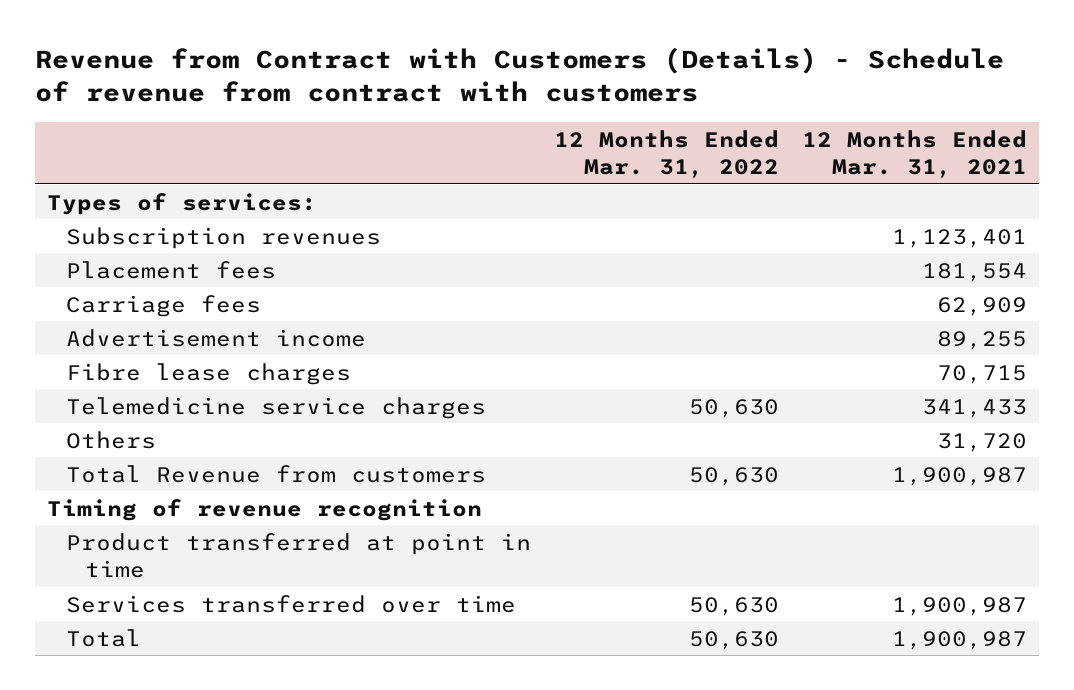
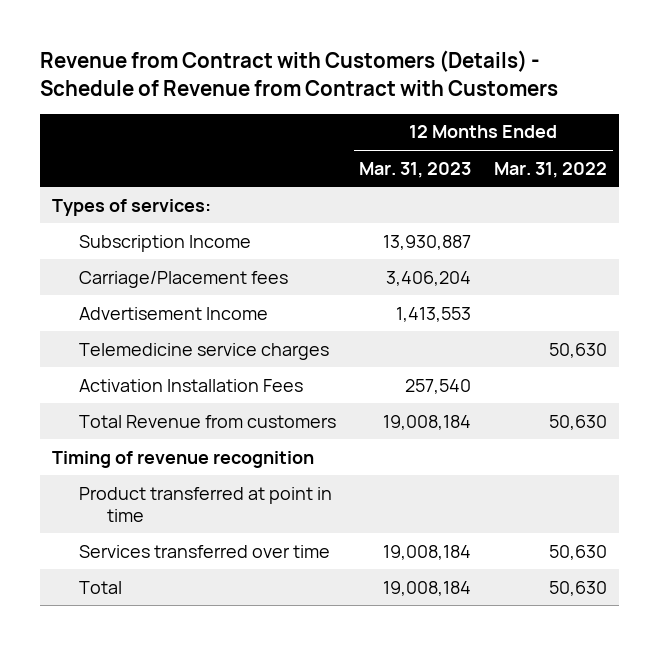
[35,47,1005,102] Revenue from Contract with Customers (Details) - Schedule of revenue from contract with customers -> [40,50,559,96] Revenue from Contract with Customers (Details) - Schedule of Revenue from Contract with Customers
[802,129,1028,178] 12 Months Ended Mar. 31, 2021 -> none
none -> [359,161,472,178] Mar. 31, 2023
[65,260,276,279] Placement fees -> none
[65,362,351,385] Fibre lease charges -> none
[65,226,381,249] Subscription revenues -> [79,234,252,252] Subscription Income
[65,294,261,317] Carriage fees -> [79,270,289,288] Carriage/Placement fees
[65,328,366,347] Advertisement income -> [79,306,269,320] Advertisement Income
[65,430,156,449] Others -> none
none -> [79,378,304,392] Activation Installation Fees

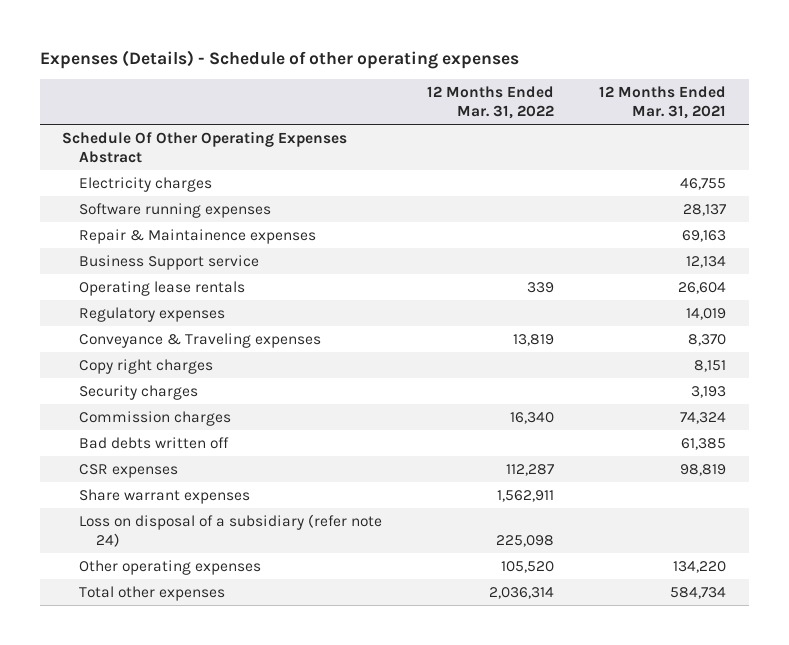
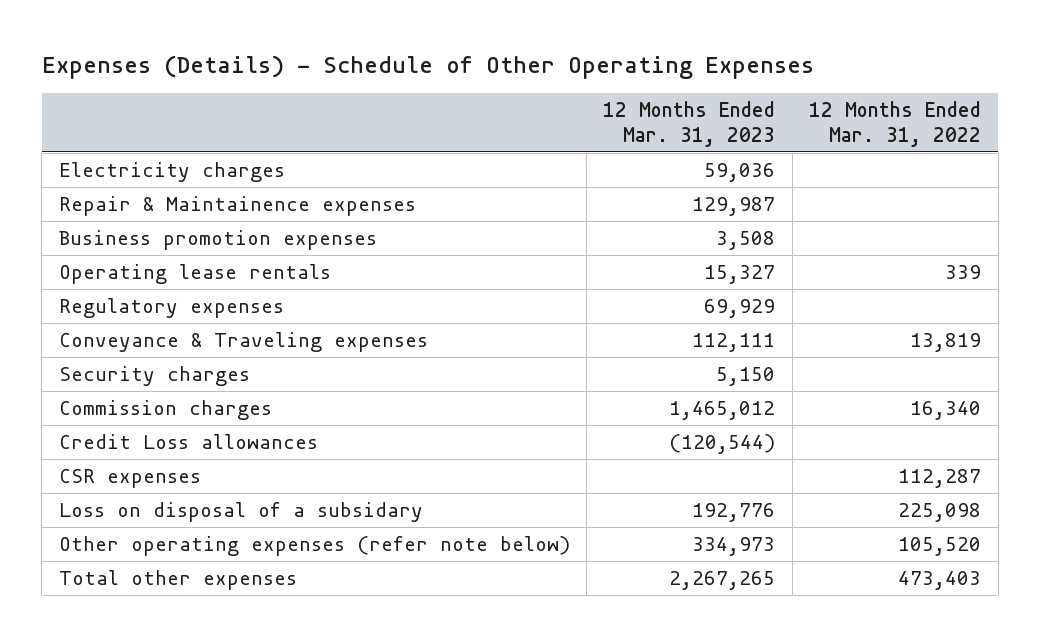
[39,49,519,69] Expenses (Details) - Schedule of other operating expenses -> [41,55,814,80] Expenses (Details) - Schedule of Other Operating Expenses
[599,85,727,120] 12 Months Ended Mar. 31, 2021 -> none
none -> [603,101,776,148] 12 Months Ended Mar. 31, 2023
[62,130,348,164] Schedule Of Other Operating Expenses Abstract -> none
[79,202,272,218] Software running expenses -> none
[79,254,260,270] Business Support service -> none
none -> [58,229,377,250] Business promotion expenses
[79,358,214,374] Copy right charges -> none
[79,436,230,449] Bad debts written off -> none
none -> [58,433,318,449] Credit Loss allowances
[79,488,251,504] Share warrant expenses -> none
[79,513,383,548] Loss on disposal of a subsidiary (refer note 24) -> [58,501,423,522] Loss on disposal of a subsidary
[79,559,262,575] Other operating expenses -> [58,535,570,556] Other operating expenses (refer note below)
[489,586,555,599] 2,036,314 -> [898,570,982,590] 473,403

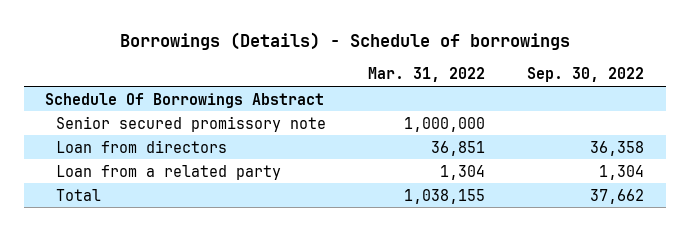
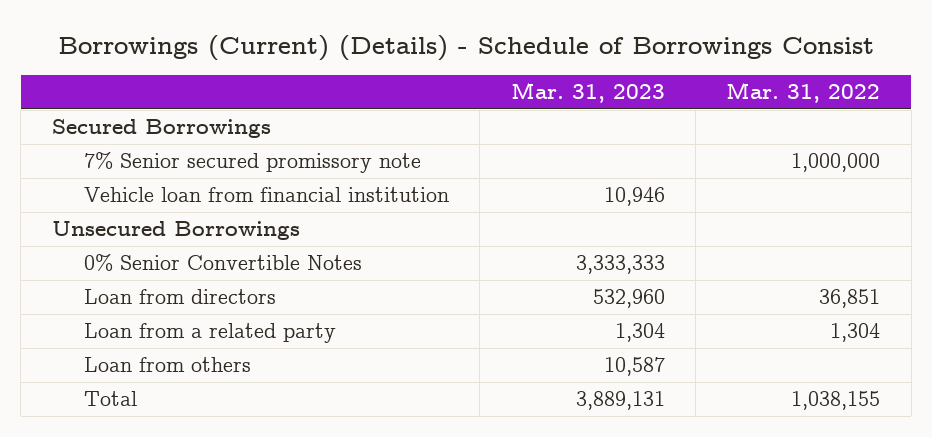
[119,31,570,50] Borrowings (Details) - Schedule of borrowings -> [58,34,875,61] Borrowings (Current) (Details) - Schedule of Borrowings Consist
[527,67,645,83] Sep. 30, 2022 -> none
none -> [510,82,665,104] Mar. 31, 2023
[45,92,325,108] Schedule Of Borrowings Abstract -> none
none -> [51,119,271,139] Secured Borrowings
[55,115,326,132] Senior secured promissory note -> [83,151,421,174] 7% Senior secured promissory note
none -> [83,187,449,203] Vehicle loan from financial institution
none -> [51,221,300,241] Unsecured Borrowings
none -> [83,253,362,272] 0% Senior Convertible Notes
none -> [83,357,251,373] Loan from others

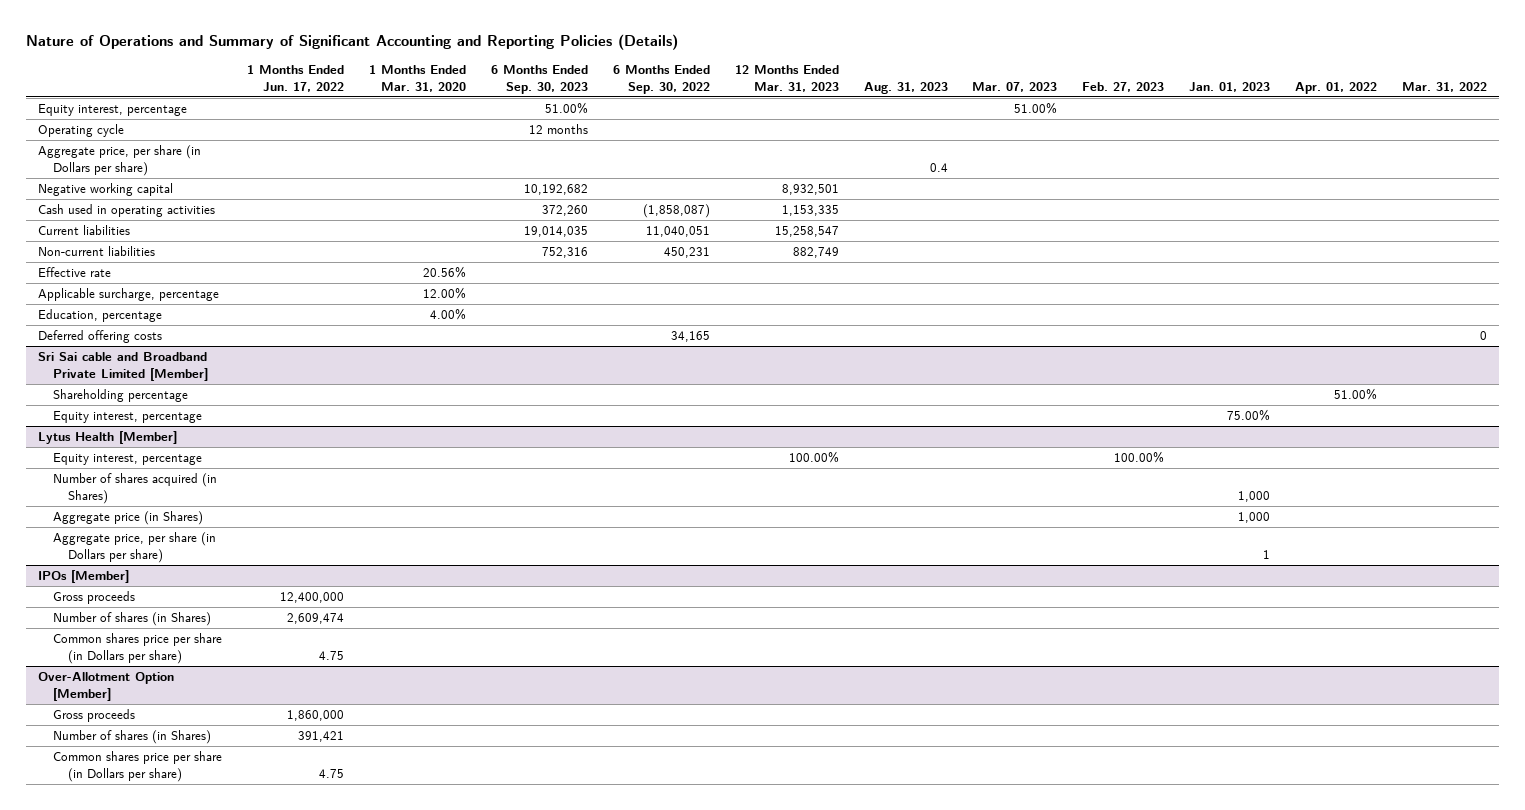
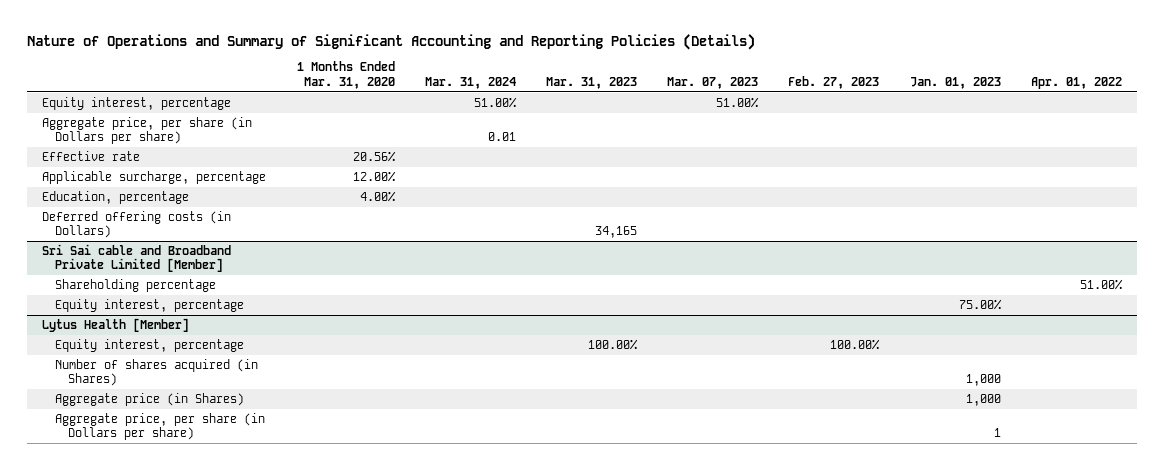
[247,65,345,92] 1 Months Ended Jun. 17, 2022 -> none
[490,65,588,94] 6 Months Ended Sep. 30, 2023 -> none
[612,65,710,94] 6 Months Ended Sep. 30, 2022 -> none
[734,65,839,92] 12 Months Ended Mar. 31, 2023 -> none
[863,81,948,94] Aug. 31, 2023 -> none
[1401,81,1487,92] Mar. 31, 2022 -> none
none -> [424,76,516,89] Mar. 31, 2024
none -> [546,76,638,89] Mar. 31, 2023
[38,124,125,138] Operating cycle -> none
[38,183,174,197] Negative working capital -> none
[38,204,216,218] Cash used in operating activities -> none
[38,225,131,236] Current liabilities -> none
[38,246,156,257] Non-current liabilities -> none
[38,330,163,344] Deferred offering costs -> [42,211,232,239] Deferred offering costs (in Dollars)
[38,570,130,584] IPOs [Member] -> none
[53,591,136,605] Gross proceeds -> none
[53,612,212,627] Number of shares (in Shares) -> none
[53,633,223,664] Common shares price per share (in Dollars per share) -> none
[38,672,175,701] Over-Allotment Option [Member] -> none
[53,709,136,723] Gross proceeds -> none
[53,730,212,745] Number of shares (in Shares) -> none
[53,751,223,782] Common shares price per share (in Dollars per share) -> none

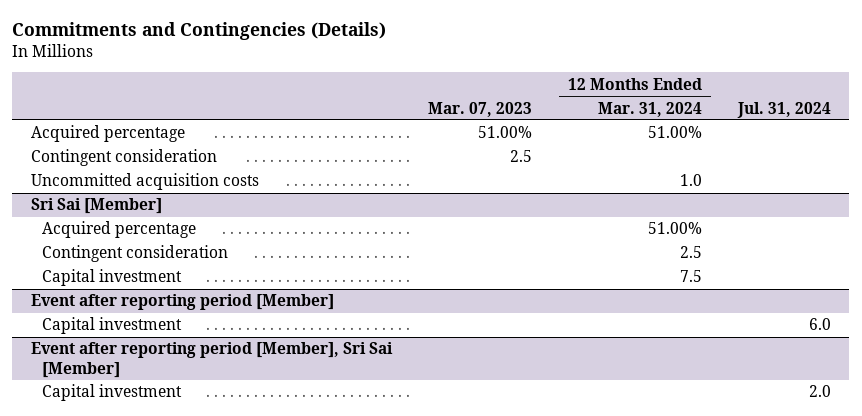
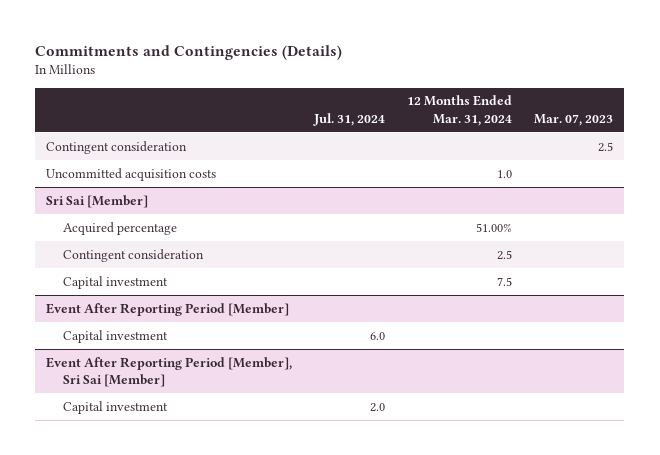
[30,125,185,143] Acquired percentage -> none
[30,294,334,311] Event after reporting period [Member] -> [46,302,290,316] Event After Reporting Period [Member]
[30,342,393,378] Event after reporting period [Member], Sri Sai [Member] -> [46,356,293,388] Event After Reporting Period [Member], Sri Sai [Member]

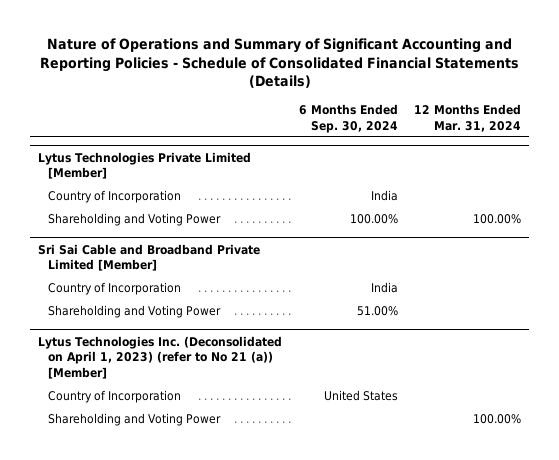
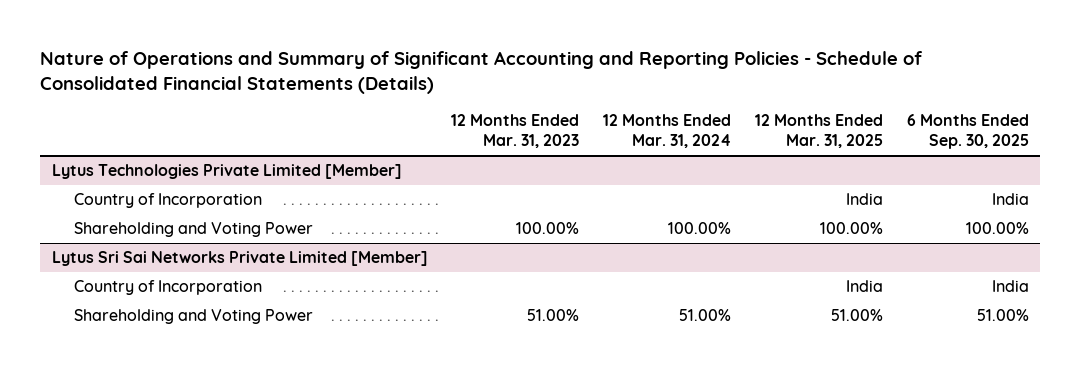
[298,104,398,133] 6 Months Ended Sep. 30, 2024 -> none
none -> [451,114,580,149] 12 Months Ended Mar. 31, 2023
none -> [754,114,883,149] 12 Months Ended Mar. 31, 2025
none -> [906,114,1029,150] 6 Months Ended Sep. 30, 2025
[38,243,261,272] Sri Sai Cable and Broadband Private Limited [Member] -> none
[48,281,182,295] Country of Incorporation -> none
[48,304,222,318] Shareholding and Voting Power -> none
[38,335,283,379] Lytus Technologies Inc. (Deconsolidated on April 1, 2023) (refer to No 21 (a)) [Member] -> none
[48,389,182,403] Country of Incorporation -> none
[48,412,222,426] Shareholding and Voting Power -> none
none -> [51,251,428,267] Lytus Sri Sai Networks Private Limited [Member]
none -> [74,280,263,296] Country of Incorporation
none -> [74,309,314,325] Shareholding and Voting Power

